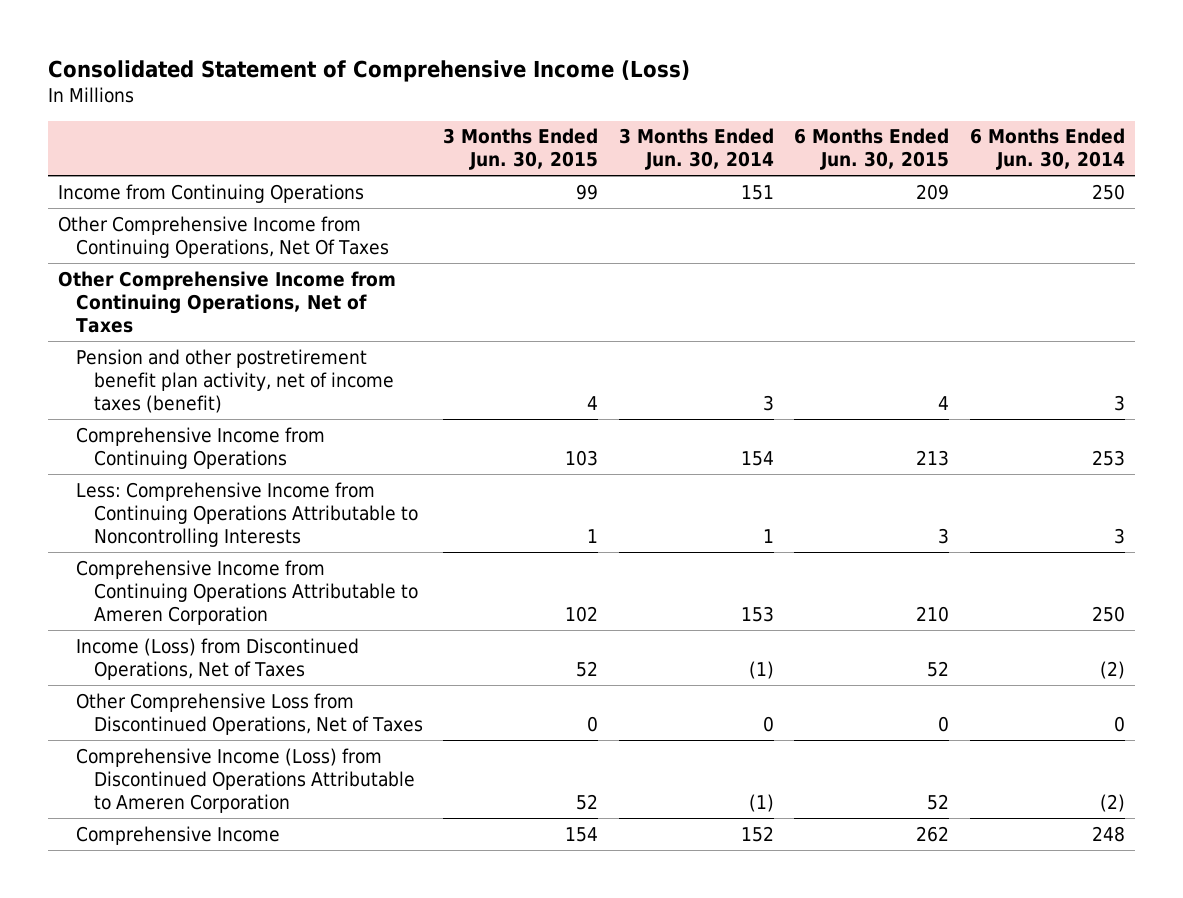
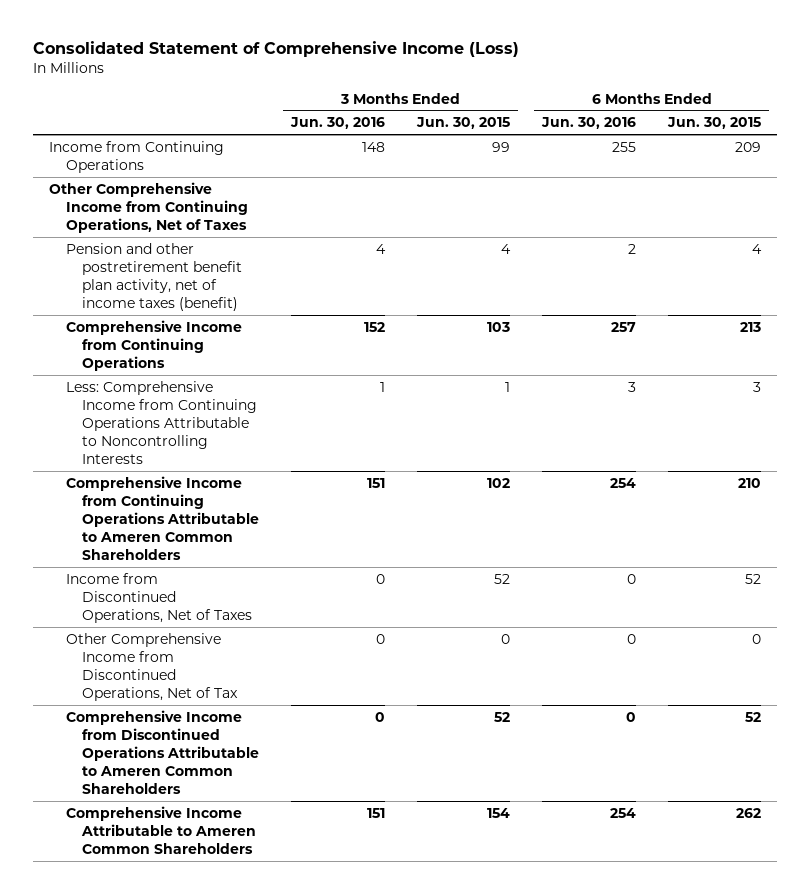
[618,128,774,171] 3 Months Ended Jun. 30, 2014 -> none
[969,128,1125,171] 6 Months Ended Jun. 30, 2014 -> none
none -> [290,117,386,130] Jun. 30, 2016
none -> [541,117,637,130] Jun. 30, 2016
[58,215,390,258] Other Comprehensive Income from Continuing Operations, Net Of Taxes -> none
[76,559,418,625] Comprehensive Income from Continuing Operations Attributable to Ameren Corporation -> [65,475,260,561] Comprehensive Income from Continuing Operations Attributable to Ameren Common Shareholders
[76,637,360,680] Income (Loss) from Discontinued Operations, Net of Taxes -> [65,572,253,623] Income from Discontinued Operations, Net of Taxes
[76,692,423,735] Other Comprehensive Loss from Discontinued Operations, Net of Taxes -> [65,632,239,702] Other Comprehensive Income from Discontinued Operations, Net of Tax
[76,747,415,813] Comprehensive Income (Loss) from Discontinued Operations Attributable to Ameren Corporation -> [65,709,260,795] Comprehensive Income from Discontinued Operations Attributable to Ameren Common Shareholders
[76,825,281,845] Comprehensive Income -> [65,805,257,854] Comprehensive Income Attributable to Ameren Common Shareholders

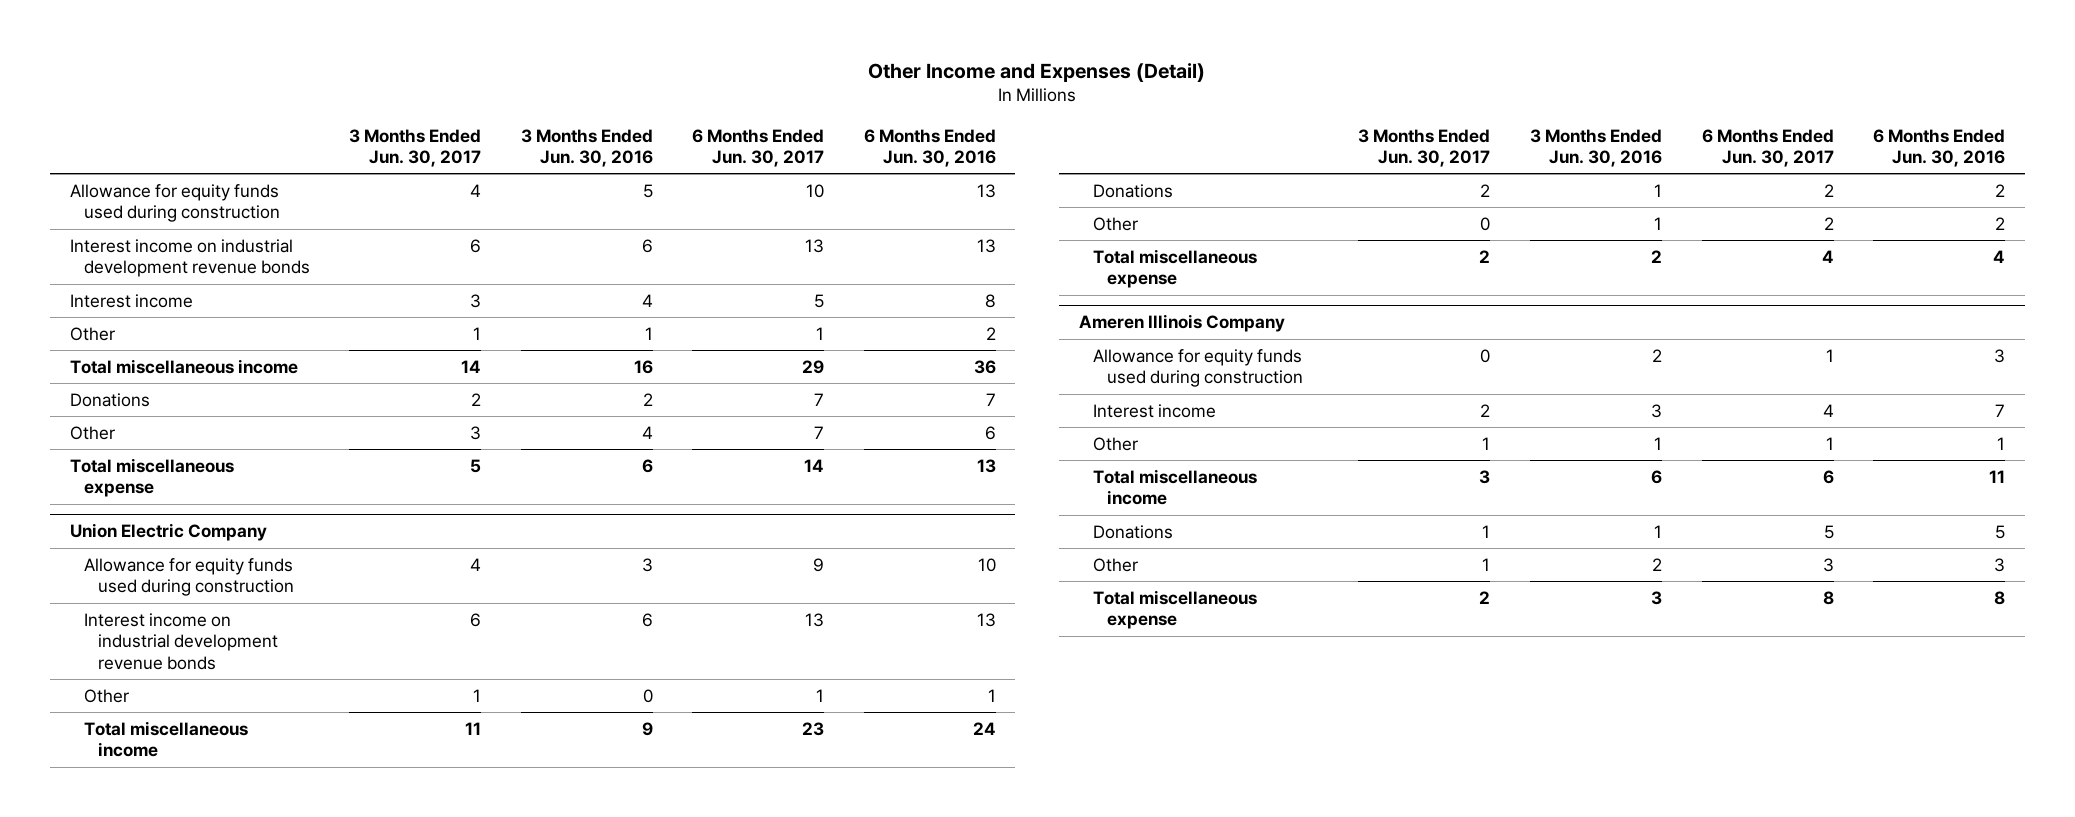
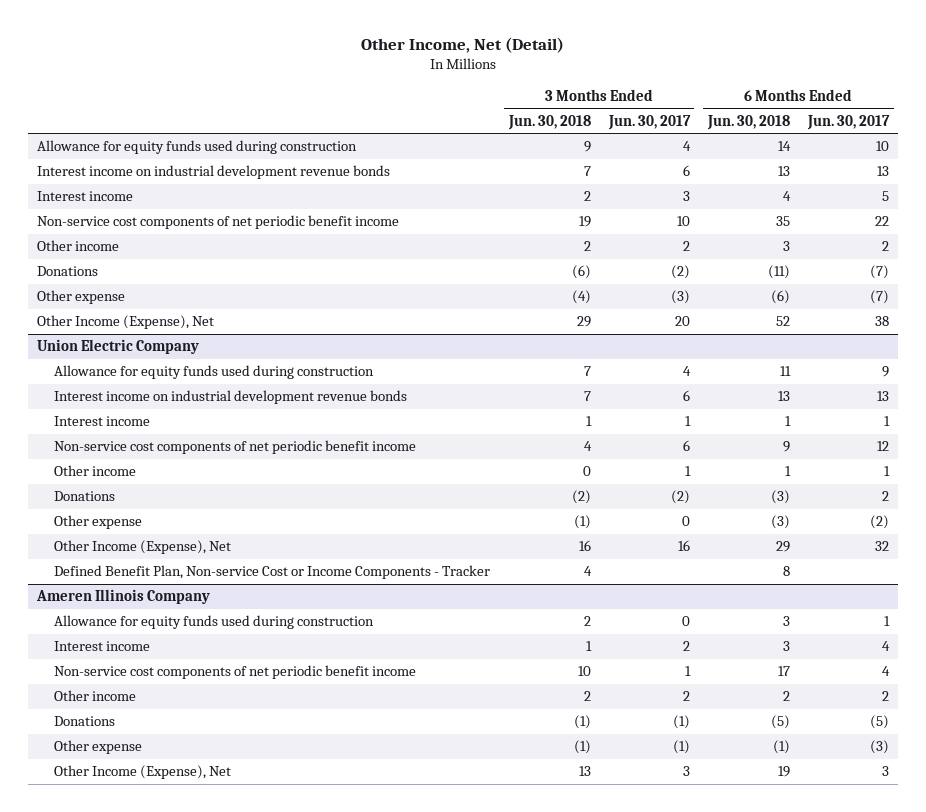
[868,62,1206,82] Other Income and Expenses (Detail) -> [360,36,564,53] Other Income, Net (Detail)
[520,128,653,168] 3 Months Ended Jun. 30, 2016 -> none
[863,128,996,168] 6 Months Ended Jun. 30, 2016 -> none
none -> [507,114,591,130] Jun. 30, 2018
none -> [706,114,790,130] Jun. 30, 2018
[69,358,298,374] Total miscellaneous income -> none
[69,457,234,498] Total miscellaneous expense -> none
none -> [36,215,399,230] Non-service cost components of net periodic benefit income
[69,326,115,341] Other -> [36,240,119,252] Other income
[473,326,482,340] 1 -> [682,241,690,252] 2
[816,326,825,340] 1 -> [882,241,890,252] 2
[471,392,482,406] 2 -> [670,265,690,280] (2)
[814,392,825,406] 7 -> [870,265,890,280] (7)
[69,425,115,440] Other -> [36,290,125,305] Other expense
[470,425,482,440] 3 -> [670,290,690,305] (3)
[814,425,825,439] 7 -> [870,290,890,305] (7)
none -> [36,315,214,330] Other Income (Expense), Net
[83,720,248,758] Total miscellaneous income -> none
[1092,248,1257,289] Total miscellaneous expense -> none
none -> [54,416,151,427] Interest income
none -> [54,440,417,455] Non-service cost components of net periodic benefit income
[83,688,129,703] Other -> [54,465,137,477] Other income
[1480,183,1491,197] 2 -> [670,490,690,505] (2)
[1092,216,1138,231] Other -> [54,515,143,530] Other expense
[1823,216,1834,230] 2 -> [870,515,890,530] (2)
none -> [54,540,232,555] Other Income (Expense), Net
none -> [54,565,491,580] Defined Benefit Plan, Non-service Cost or Income Components - Tracker
[1092,468,1257,506] Total miscellaneous income -> none
[1092,589,1257,630] Total miscellaneous expense -> none
none -> [54,665,417,680] Non-service cost components of net periodic benefit income
[1092,436,1138,451] Other -> [54,690,137,702] Other income
[1482,436,1491,450] 1 -> [682,691,690,702] 2
[1825,436,1834,450] 1 -> [882,691,890,702] 2
[1482,524,1491,538] 1 -> [672,715,690,730] (1)
[1823,524,1834,539] 5 -> [870,715,890,730] (5)
[1092,557,1138,572] Other -> [54,740,143,755] Other expense
[1482,557,1491,571] 1 -> [672,740,690,755] (1)
[1822,557,1834,572] 3 -> [870,740,890,755] (3)
none -> [54,765,232,780] Other Income (Expense), Net

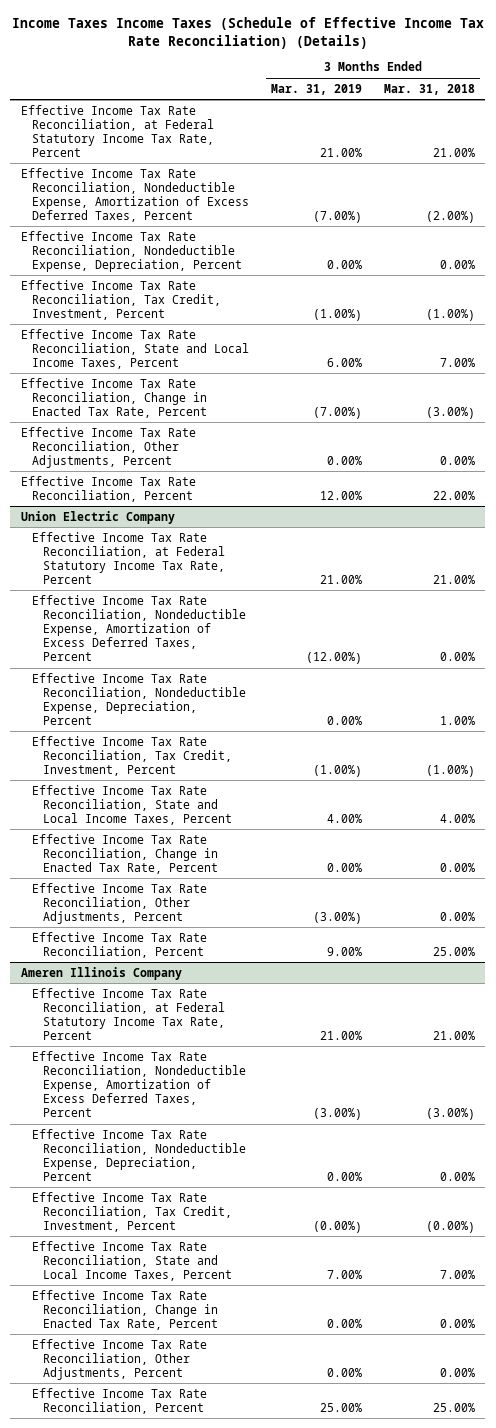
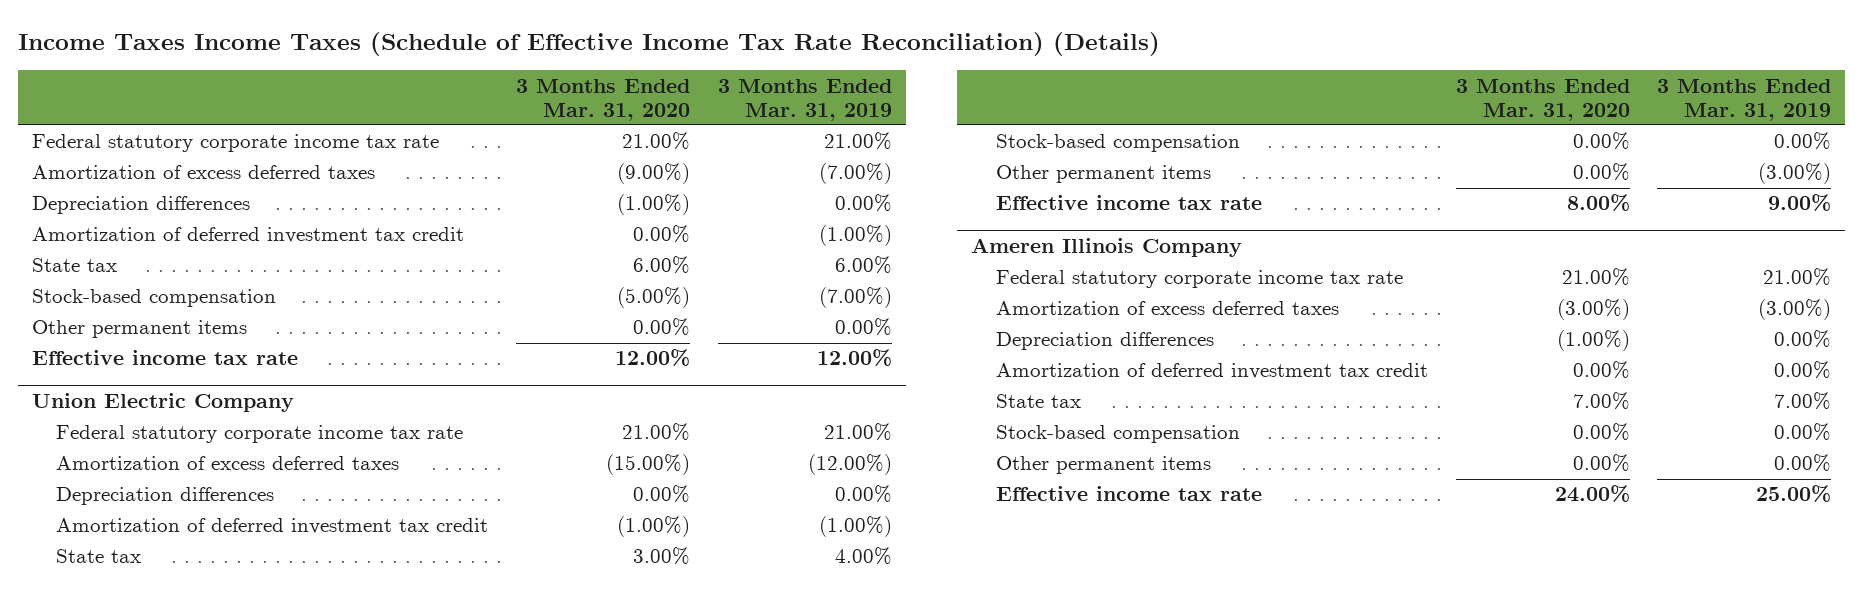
[383,83,475,95] Mar. 31, 2018 -> none
none -> [516,78,691,121] 3 Months Ended Mar. 31, 2020
[21,377,208,418] Effective Income Tax Rate Reconciliation, Change in Enacted Tax Rate, Percent -> none
[21,104,215,157] Effective Income Tax Rate Reconciliation, at Federal Statutory Income Tax Rate, Percent -> [31,134,439,153] Federal statutory corporate income tax rate
[21,167,250,222] Effective Income Tax Rate Reconciliation, Nondeductible Expense, Amortization of Excess Deferred Taxes, Percent -> [31,165,375,180] Amortization of excess deferred taxes
[21,230,243,272] Effective Income Tax Rate Reconciliation, Nondeductible Expense, Depreciation, Percent -> [31,196,250,215] Depreciation differences
[21,279,222,320] Effective Income Tax Rate Reconciliation, Tax Credit, Investment, Percent -> [31,227,464,244] Amortization of deferred investment tax credit
[21,328,250,369] Effective Income Tax Rate Reconciliation, State and Local Income Taxes, Percent -> [31,258,117,273] State tax
none -> [31,289,276,308] Stock-based compensation
[21,426,197,468] Effective Income Tax Rate Reconciliation, Other Adjustments, Percent -> [31,320,247,339] Other permanent items
[21,475,197,502] Effective Income Tax Rate Reconciliation, Percent -> [31,350,298,366] Effective income tax rate
[32,833,219,874] Effective Income Tax Rate Reconciliation, Change in Enacted Tax Rate, Percent -> none
[32,531,226,584] Effective Income Tax Rate Reconciliation, at Federal Statutory Income Tax Rate, Percent -> [56,425,464,444] Federal statutory corporate income tax rate
[32,594,247,661] Effective Income Tax Rate Reconciliation, Nondeductible Expense, Amortization of Excess Deferred Taxes, Percent -> [56,456,400,471] Amortization of excess deferred taxes
[32,672,247,725] Effective Income Tax Rate Reconciliation, Nondeductible Expense, Depreciation, Percent -> [56,487,275,506] Depreciation differences
[32,735,233,776] Effective Income Tax Rate Reconciliation, Tax Credit, Investment, Percent -> [56,518,489,535] Amortization of deferred investment tax credit
[32,784,233,825] Effective Income Tax Rate Reconciliation, State and Local Income Taxes, Percent -> [56,549,142,564] State tax
none -> [995,134,1240,153] Stock-based compensation
[32,882,208,924] Effective Income Tax Rate Reconciliation, Other Adjustments, Percent -> [995,165,1211,184] Other permanent items
[32,931,208,958] Effective Income Tax Rate Reconciliation, Percent -> [995,195,1262,211] Effective income tax rate
[32,1289,219,1330] Effective Income Tax Rate Reconciliation, Change in Enacted Tax Rate, Percent -> none
[32,987,226,1040] Effective Income Tax Rate Reconciliation, at Federal Statutory Income Tax Rate, Percent -> [995,270,1403,289] Federal statutory corporate income tax rate
[32,1050,247,1117] Effective Income Tax Rate Reconciliation, Nondeductible Expense, Amortization of Excess Deferred Taxes, Percent -> [995,301,1339,316] Amortization of excess deferred taxes
[32,1128,247,1181] Effective Income Tax Rate Reconciliation, Nondeductible Expense, Depreciation, Percent -> [995,332,1214,351] Depreciation differences
[32,1191,233,1232] Effective Income Tax Rate Reconciliation, Tax Credit, Investment, Percent -> [995,363,1428,380] Amortization of deferred investment tax credit
[313,1220,363,1233] (0.00%) -> [1774,361,1832,380] 0.00%
[32,1240,233,1281] Effective Income Tax Rate Reconciliation, State and Local Income Taxes, Percent -> [995,394,1081,409] State tax
none -> [995,425,1240,444] Stock-based compensation
[32,1338,208,1380] Effective Income Tax Rate Reconciliation, Other Adjustments, Percent -> [995,456,1211,475] Other permanent items
[32,1387,208,1414] Effective Income Tax Rate Reconciliation, Percent -> [995,486,1262,502] Effective income tax rate

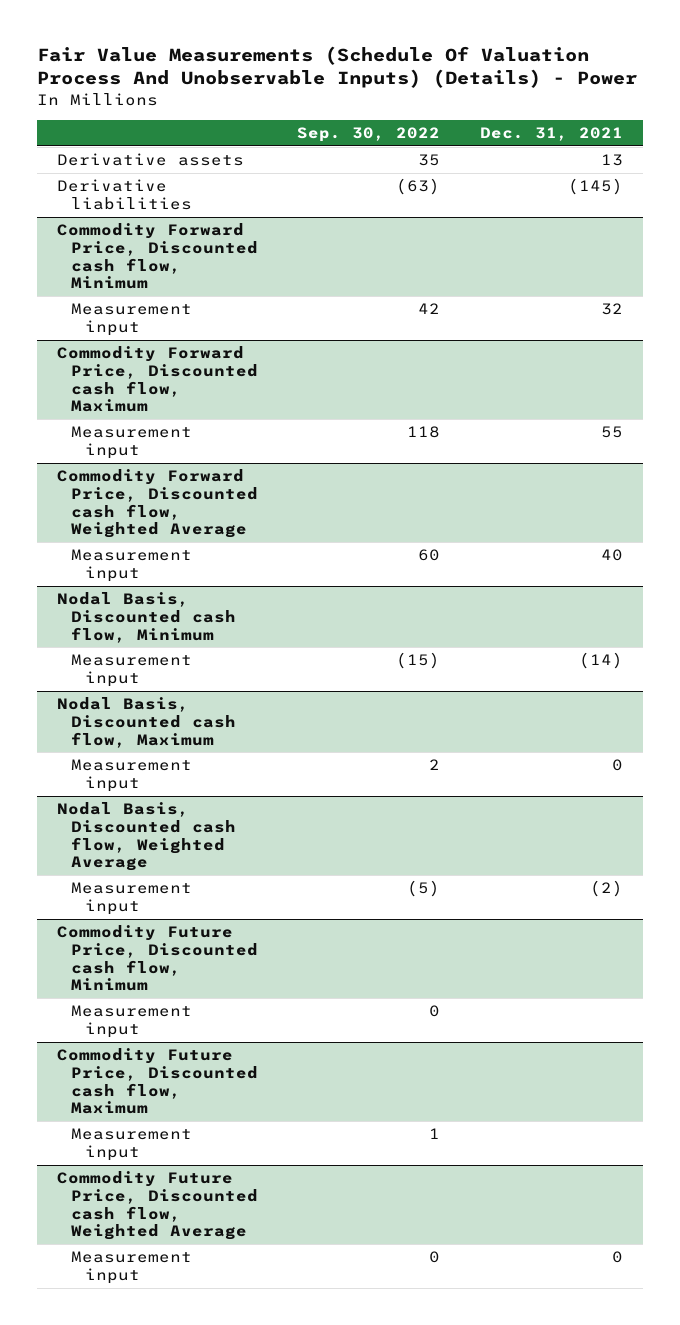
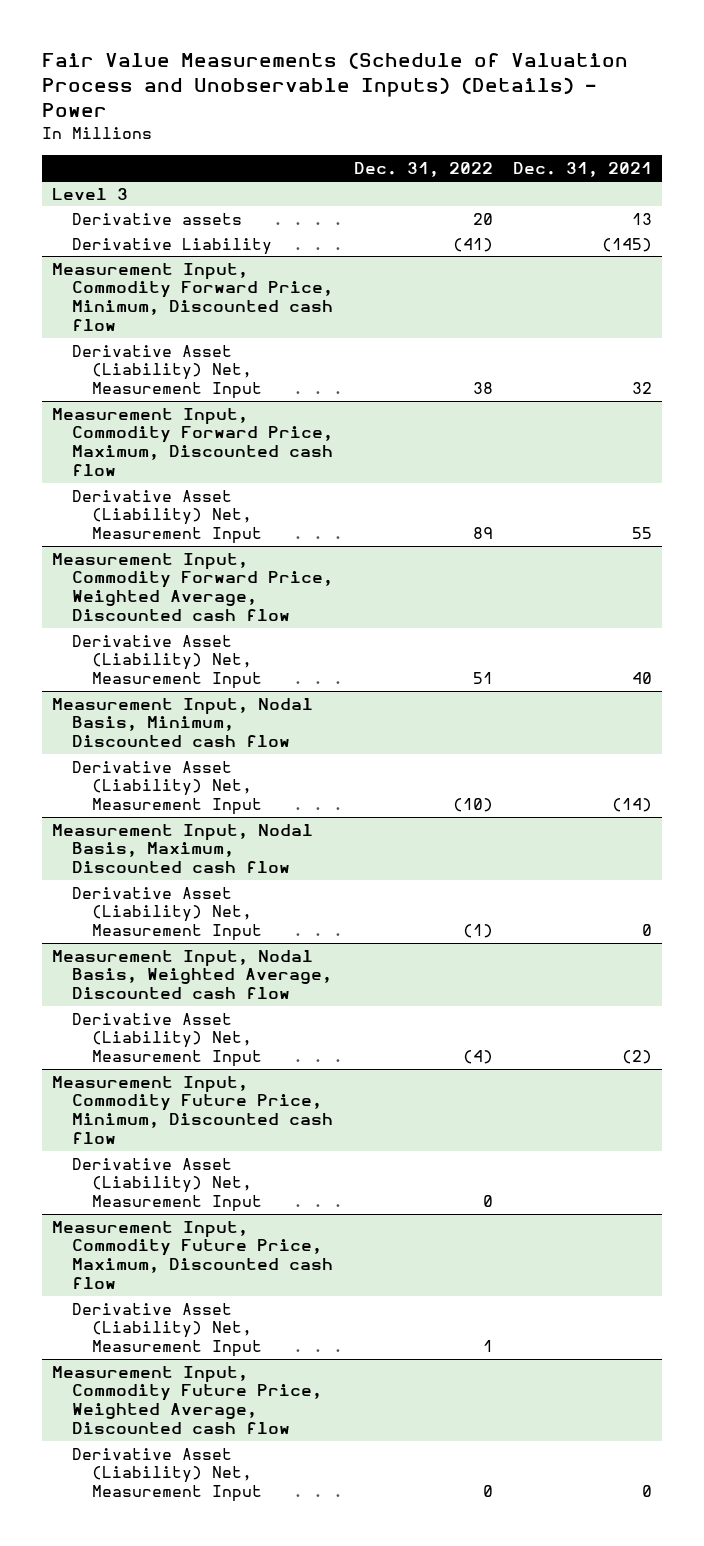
[37,45,638,89] Fair Value Measurements (Schedule Of Valuation Process And Unobservable Inputs) (Details) - Power -> [42,52,629,118] Fair Value Measurements (Schedule of Valuation Process and Unobservable Inputs) (Details) - Power
[297,127,441,143] Sep. 30, 2022 -> none
none -> [353,161,493,177] Dec. 31, 2022
none -> [52,187,129,200] Level 3
[57,179,192,210] Derivative liabilities -> [72,237,273,255] Derivative Liability
[57,223,258,290] Commodity Forward Price, Discounted cash flow, Minimum -> [52,262,334,332] Measurement Input, Commodity Forward Price, Minimum, Discounted cash flow
[70,303,192,336] Measurement input -> [72,344,263,400] Derivative Asset (Liability) Net, Measurement Input
[57,346,258,413] Commodity Forward Price, Discounted cash flow, Maximum -> [52,407,334,477] Measurement Input, Commodity Forward Price, Maximum, Discounted cash flow
[70,426,192,459] Measurement input -> [72,489,263,545] Derivative Asset (Liability) Net, Measurement Input
[57,469,258,539] Commodity Forward Price, Discounted cash flow, Weighted Average -> [52,552,334,622] Measurement Input, Commodity Forward Price, Weighted Average, Discounted cash flow
[70,549,192,582] Measurement input -> [72,634,263,690] Derivative Asset (Liability) Net, Measurement Input
[57,592,236,643] Nodal Basis, Discounted cash flow, Minimum -> [52,697,314,748] Measurement Input, Nodal Basis, Minimum, Discounted cash flow
[70,654,192,687] Measurement input -> [72,760,263,816] Derivative Asset (Liability) Net, Measurement Input
[57,697,236,748] Nodal Basis, Discounted cash flow, Maximum -> [52,823,314,874] Measurement Input, Nodal Basis, Maximum, Discounted cash flow
[70,759,192,792] Measurement input -> [72,886,263,942] Derivative Asset (Liability) Net, Measurement Input
[57,802,236,872] Nodal Basis, Discounted cash flow, Weighted Average -> [52,949,333,1000] Measurement Input, Nodal Basis, Weighted Average, Discounted cash flow
[70,882,192,915] Measurement input -> [72,1012,263,1068] Derivative Asset (Liability) Net, Measurement Input
[57,925,258,992] Commodity Future Price, Discounted cash flow, Minimum -> [52,1075,334,1145] Measurement Input, Commodity Future Price, Minimum, Discounted cash flow
[70,1005,192,1038] Measurement input -> [72,1157,263,1213] Derivative Asset (Liability) Net, Measurement Input
[57,1048,258,1115] Commodity Future Price, Discounted cash flow, Maximum -> [52,1220,334,1290] Measurement Input, Commodity Future Price, Maximum, Discounted cash flow
[70,1128,192,1161] Measurement input -> [72,1302,263,1358] Derivative Asset (Liability) Net, Measurement Input
[57,1171,258,1241] Commodity Future Price, Discounted cash flow, Weighted Average -> [52,1365,323,1435] Measurement Input, Commodity Future Price, Weighted Average, Discounted cash flow
[70,1251,192,1284] Measurement input -> [72,1447,263,1503] Derivative Asset (Liability) Net, Measurement Input

